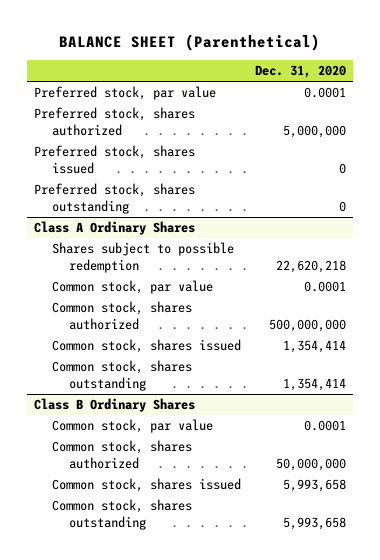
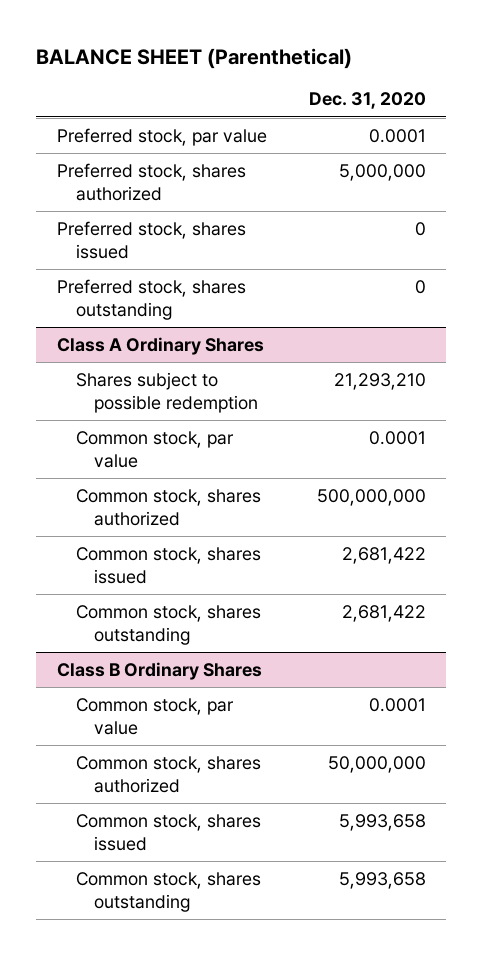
[275,259,346,273] 22,620,218 -> [333,372,426,390] 21,293,210
[282,340,346,354] 1,354,414 -> [341,546,426,564] 2,681,422
[282,377,346,391] 1,354,414 -> [341,604,426,622] 2,681,422

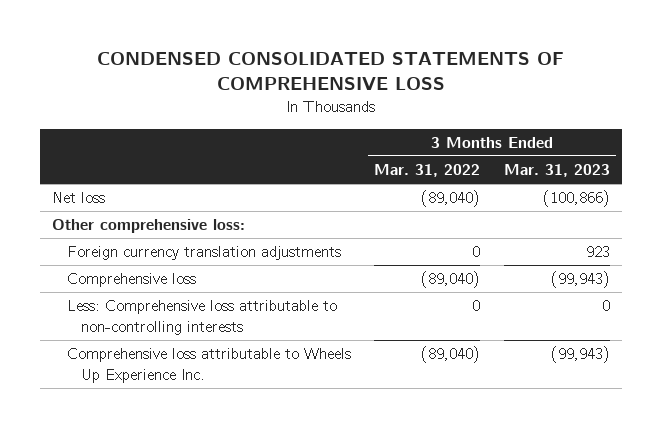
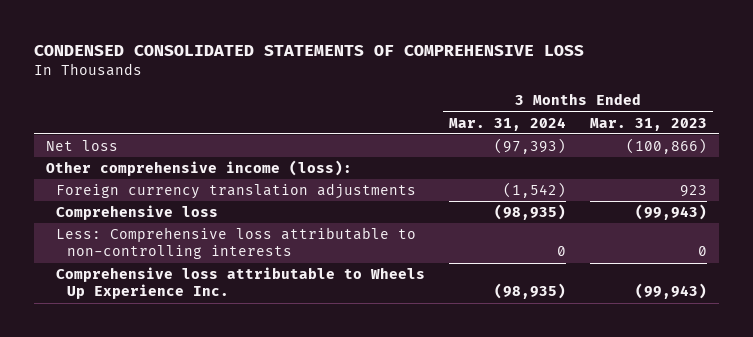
[374,164,481,178] Mar. 31, 2022 -> none
none -> [449,116,567,131] Mar. 31, 2024
[51,219,245,234] Other comprehensive loss: -> [45,160,352,177] Other comprehensive income (loss):

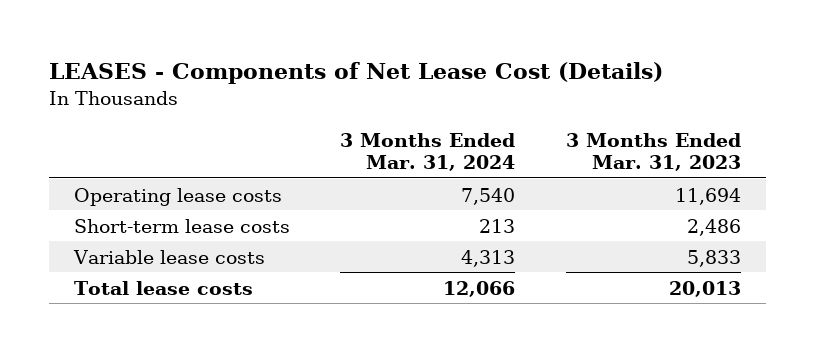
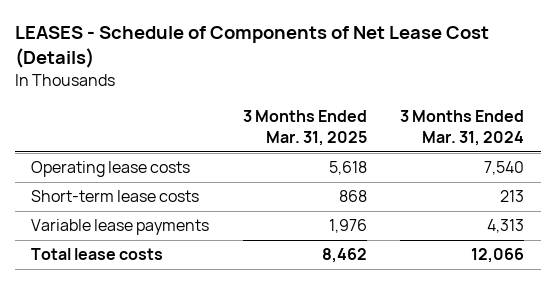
[48,61,663,84] LEASES - Components of Net Lease Cost (Details) -> [14,26,489,69] LEASES - Schedule of Components of Net Lease Cost (Details)
[565,132,741,171] 3 Months Ended Mar. 31, 2023 -> none
none -> [242,110,367,147] 3 Months Ended Mar. 31, 2025
[72,249,265,264] Variable lease costs -> [31,219,210,236] Variable lease payments

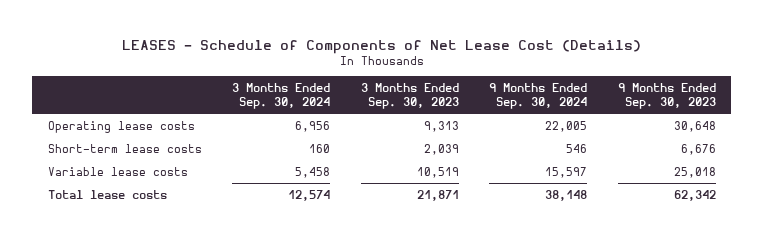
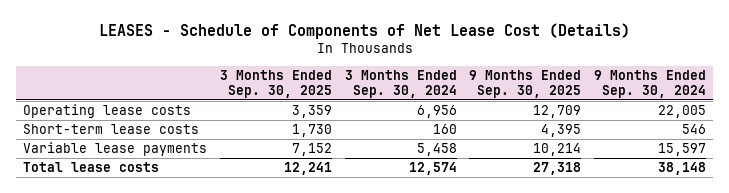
[360,82,459,109] 3 Months Ended Sep. 30, 2023 -> none
[617,82,716,109] 9 Months Ended Sep. 30, 2023 -> none
none -> [219,70,332,98] 3 Months Ended Sep. 30, 2025
none -> [469,70,582,98] 9 Months Ended Sep. 30, 2025
[47,166,188,176] Variable lease costs -> [22,142,207,157] Variable lease payments

